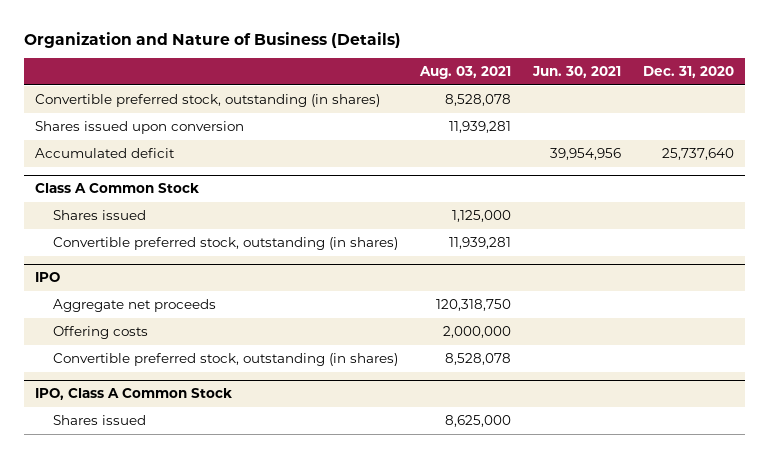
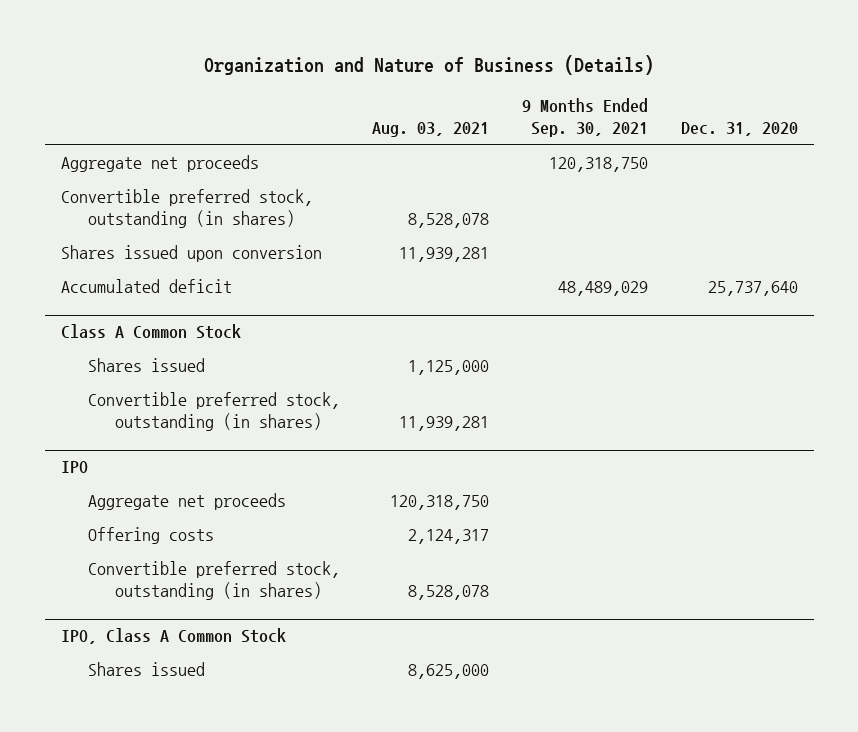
[532,66,622,79] Jun. 30, 2021 -> none
none -> [521,98,648,138] 9 Months Ended Sep. 30, 2021
none -> [60,155,259,173] Aggregate net proceeds
[443,326,512,339] 2,000,000 -> [408,529,490,545] 2,124,317

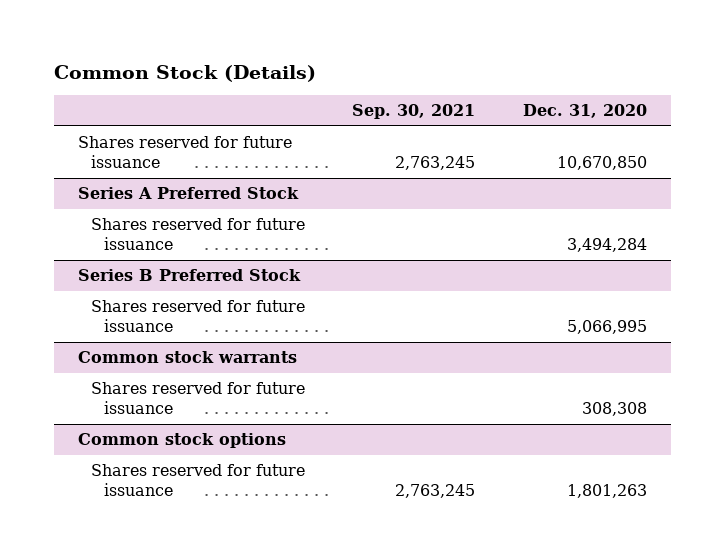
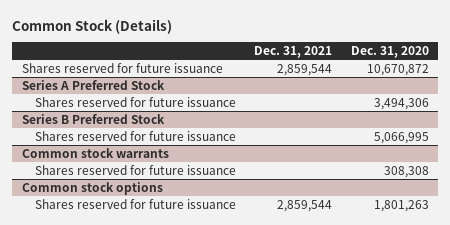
[352,104,476,120] Sep. 30, 2021 -> none
none -> [254,46,333,59] Dec. 31, 2021
[557,156,648,171] 10,670,850 -> [366,63,429,76] 10,670,872
[567,238,648,253] 3,494,284 -> [373,97,429,110] 3,494,306

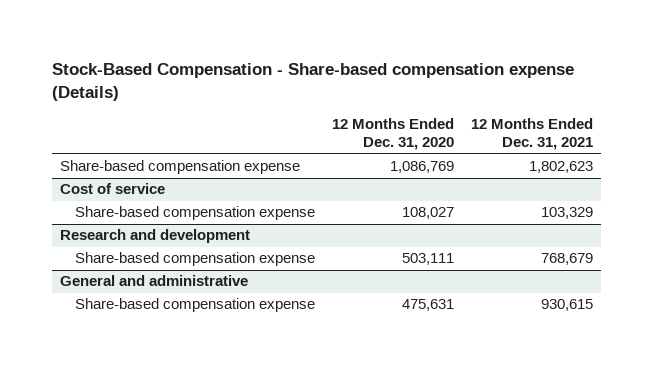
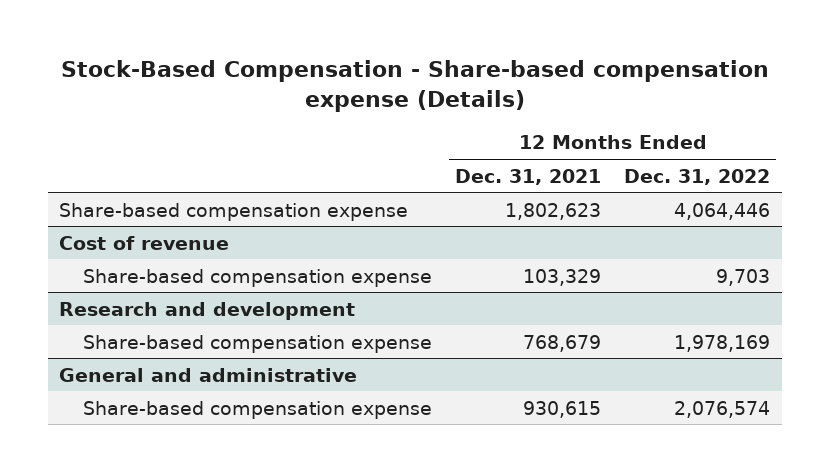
[331,118,454,151] 12 Months Ended Dec. 31, 2020 -> none
none -> [624,168,771,185] Dec. 31, 2022
[60,183,166,195] Cost of service -> [59,235,230,250] Cost of revenue

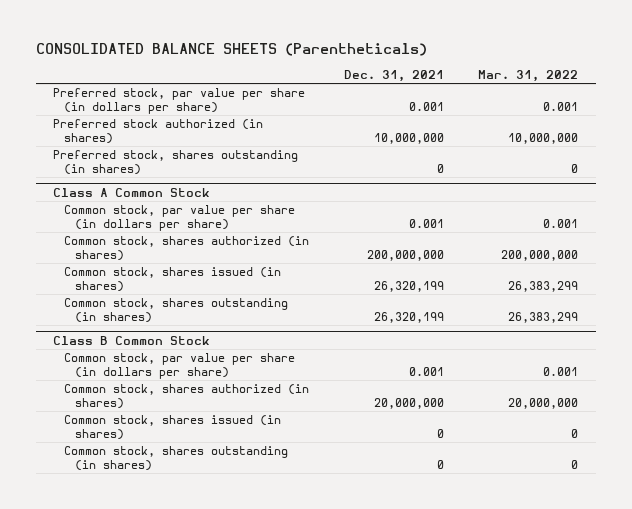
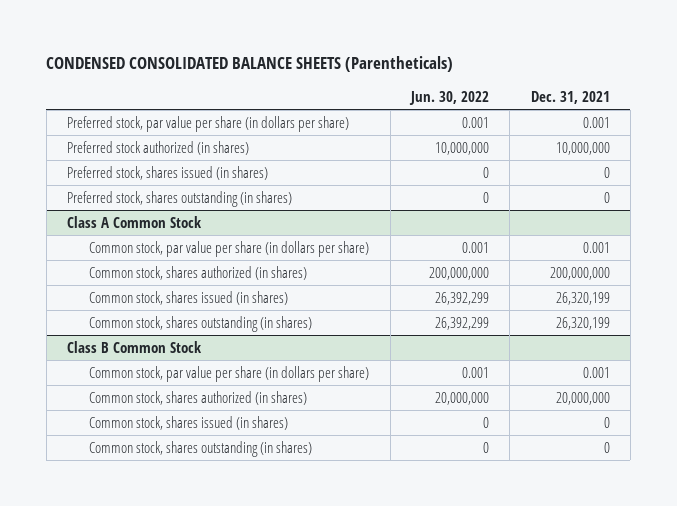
[36,43,428,57] CONSOLIDATED BALANCE SHEETS (Parentheticals) -> [46,56,454,73] CONDENSED CONSOLIDATED BALANCE SHEETS (Parentheticals)
[478,69,579,82] Mar. 31, 2022 -> none
none -> [408,91,489,106] Jun. 30, 2022
none -> [67,165,269,180] Preferred stock, shares issued (in shares)

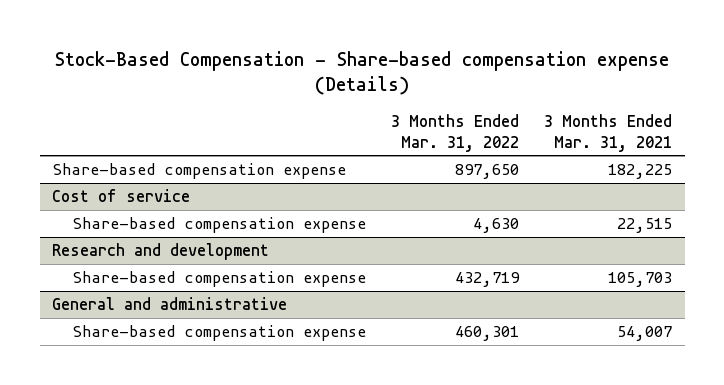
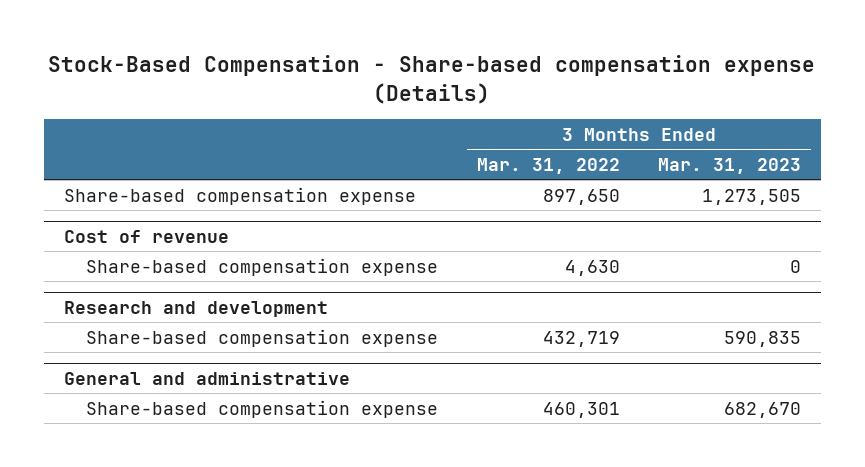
[544,114,673,152] 3 Months Ended Mar. 31, 2021 -> none
none -> [658,157,802,174] Mar. 31, 2023
[52,189,191,203] Cost of service -> [63,229,229,243] Cost of revenue

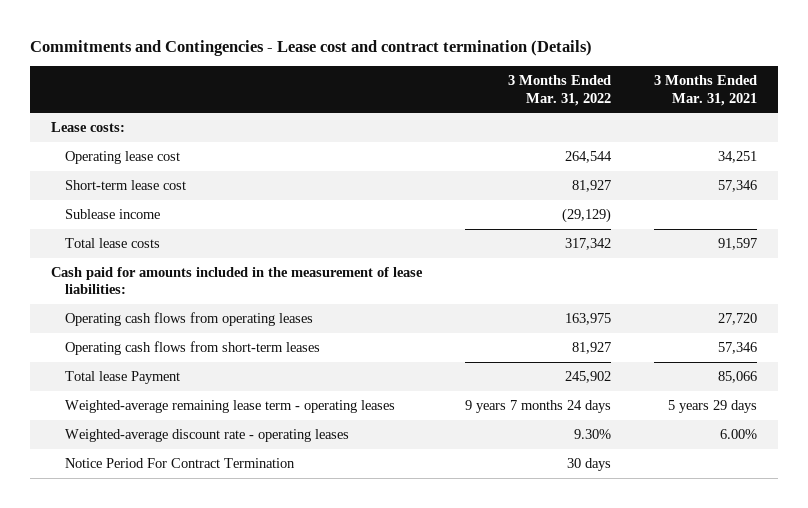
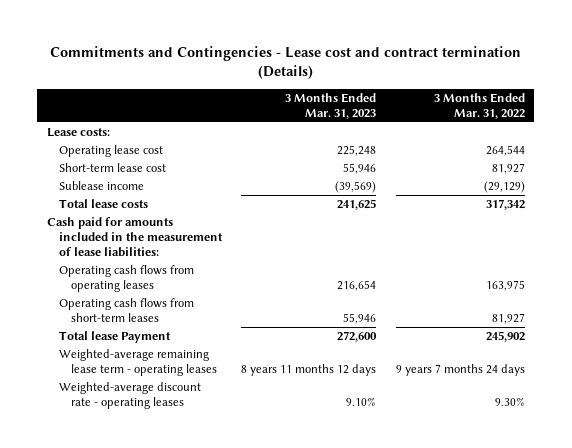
[653,75,757,106] 3 Months Ended Mar. 31, 2021 -> none
none -> [285,92,377,119] 3 Months Ended Mar. 31, 2023
[64,457,295,468] Notice Period For Contract Termination -> none

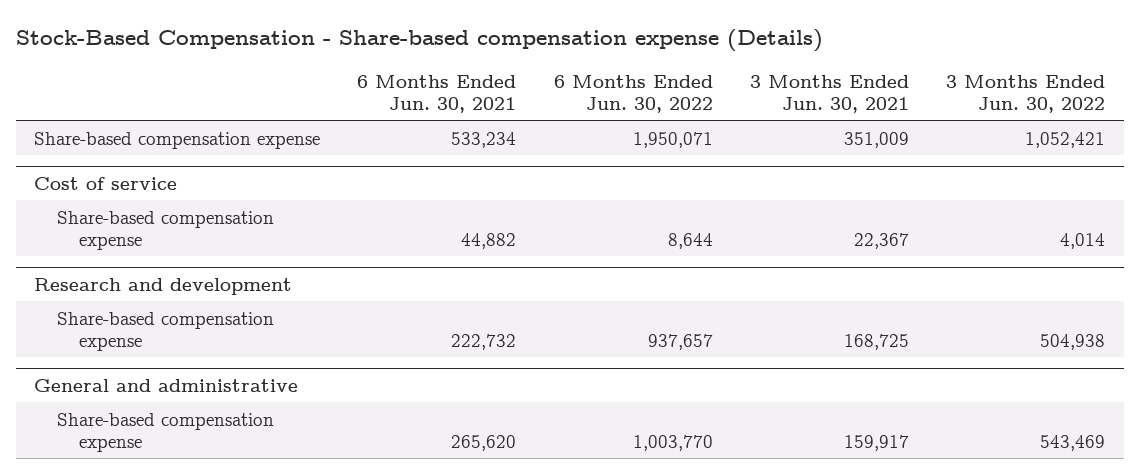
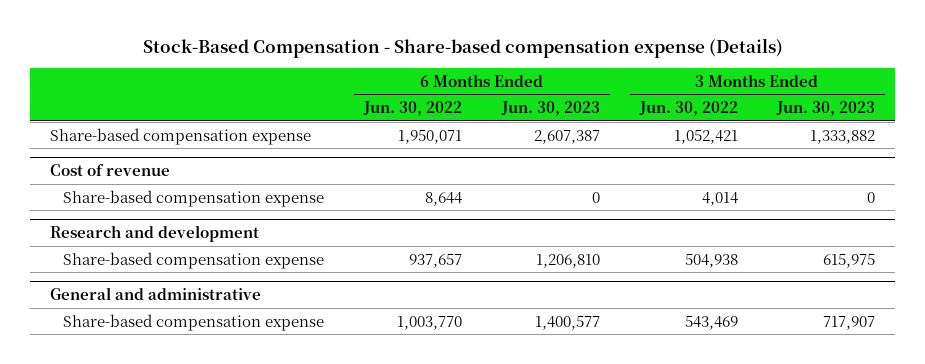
[357,74,517,113] 6 Months Ended Jun. 30, 2021 -> none
[749,74,909,113] 3 Months Ended Jun. 30, 2021 -> none
none -> [500,100,600,116] Jun. 30, 2023
none -> [776,100,876,116] Jun. 30, 2023
[34,176,178,190] Cost of service -> [49,163,170,176] Cost of revenue

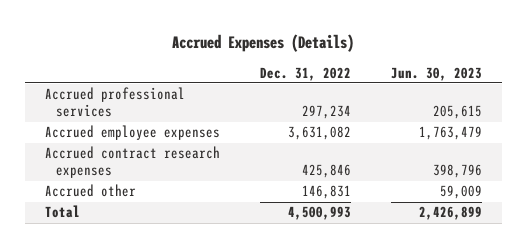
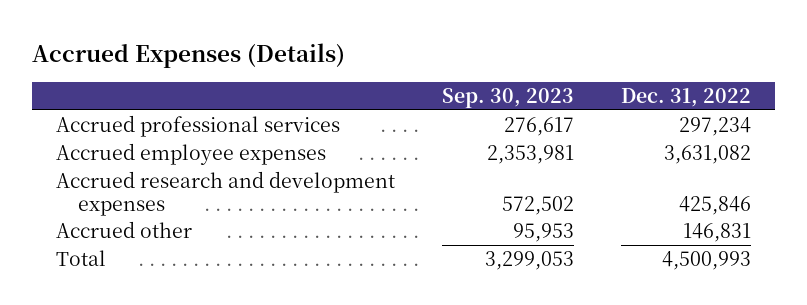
[390,66,482,81] Jun. 30, 2023 -> none
none -> [442,87,575,108] Sep. 30, 2023
[45,146,221,179] Accrued contract research expenses -> [55,171,395,216] Accrued research and development expenses

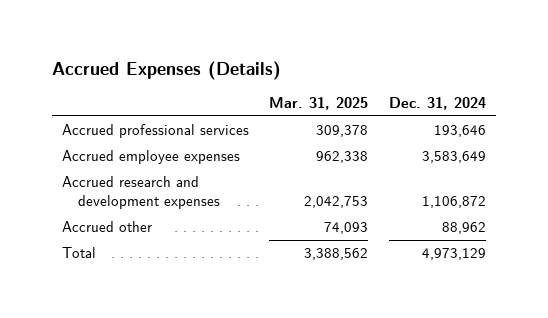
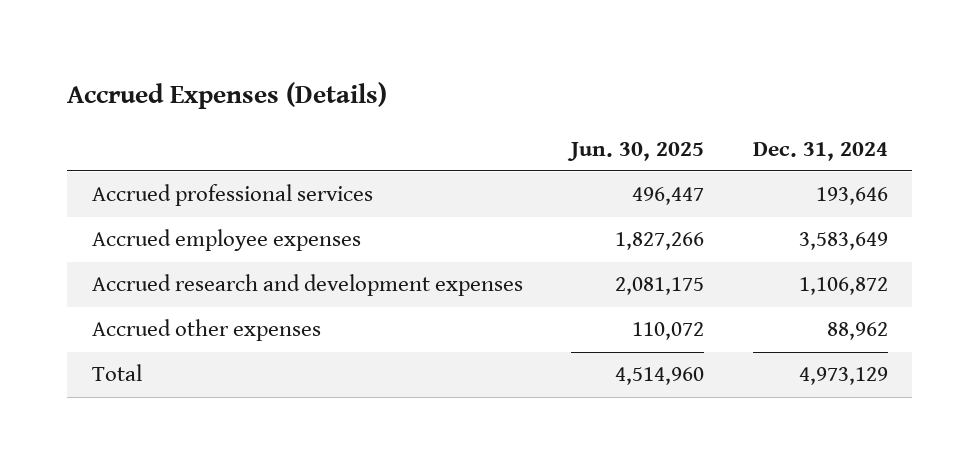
[269,97,369,111] Mar. 31, 2025 -> none
none -> [567,141,705,161] Jun. 30, 2025
[61,221,152,233] Accrued other -> [91,319,321,342] Accrued other expenses

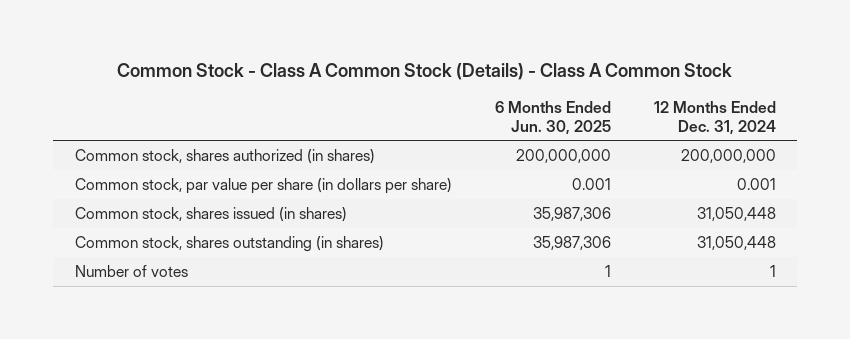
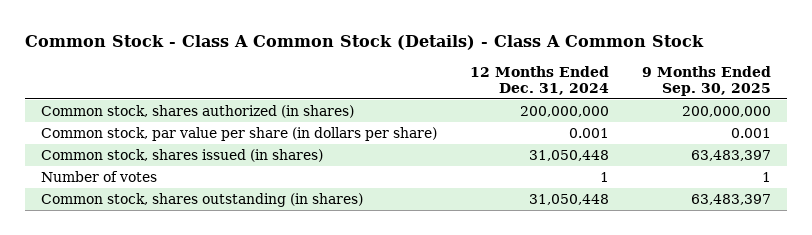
[494,100,611,135] 6 Months Ended Jun. 30, 2025 -> none
none -> [641,65,771,97] 9 Months Ended Sep. 30, 2025
[74,235,384,252] Common stock, shares outstanding (in shares) -> [41,193,364,208] Common stock, shares outstanding (in shares)

